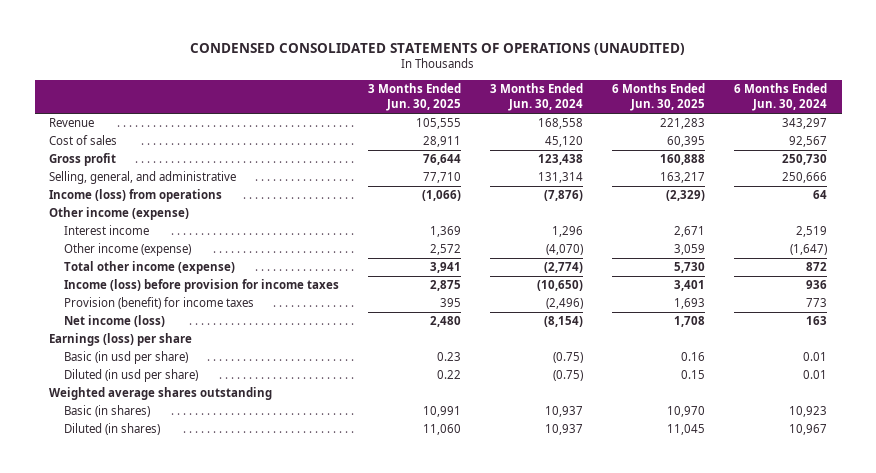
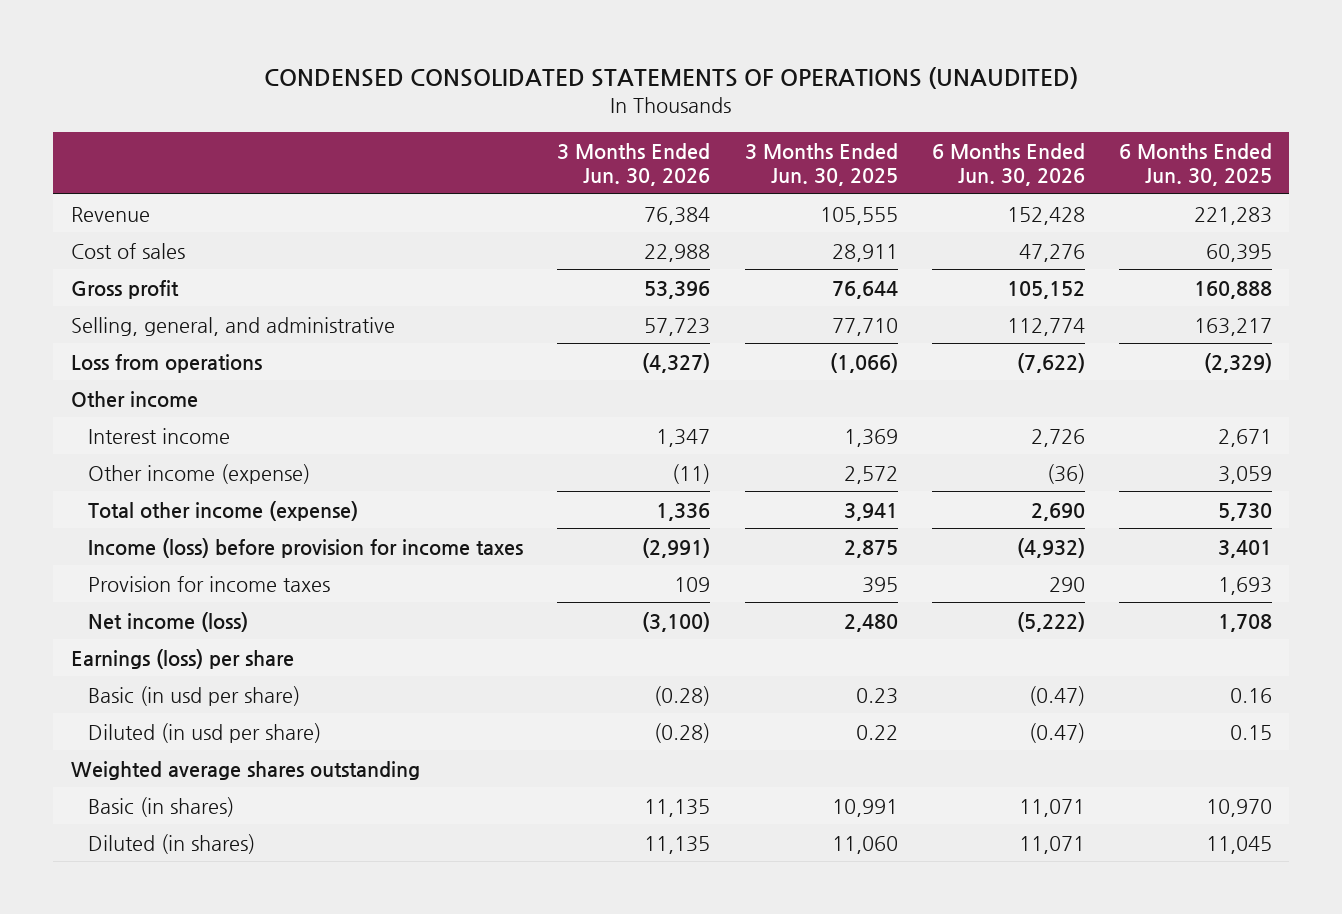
[490,83,584,112] 3 Months Ended Jun. 30, 2024 -> none
[734,83,828,112] 6 Months Ended Jun. 30, 2024 -> none
none -> [557,142,711,187] 3 Months Ended Jun. 30, 2026
none -> [931,142,1085,187] 6 Months Ended Jun. 30, 2026
[49,189,223,203] Income (loss) from operations -> [70,353,262,373] Loss from operations
[49,207,190,221] Other income (expense) -> [70,390,198,408] Other income
[64,297,255,310] Provision (benefit) for income taxes -> [88,575,331,592] Provision for income taxes

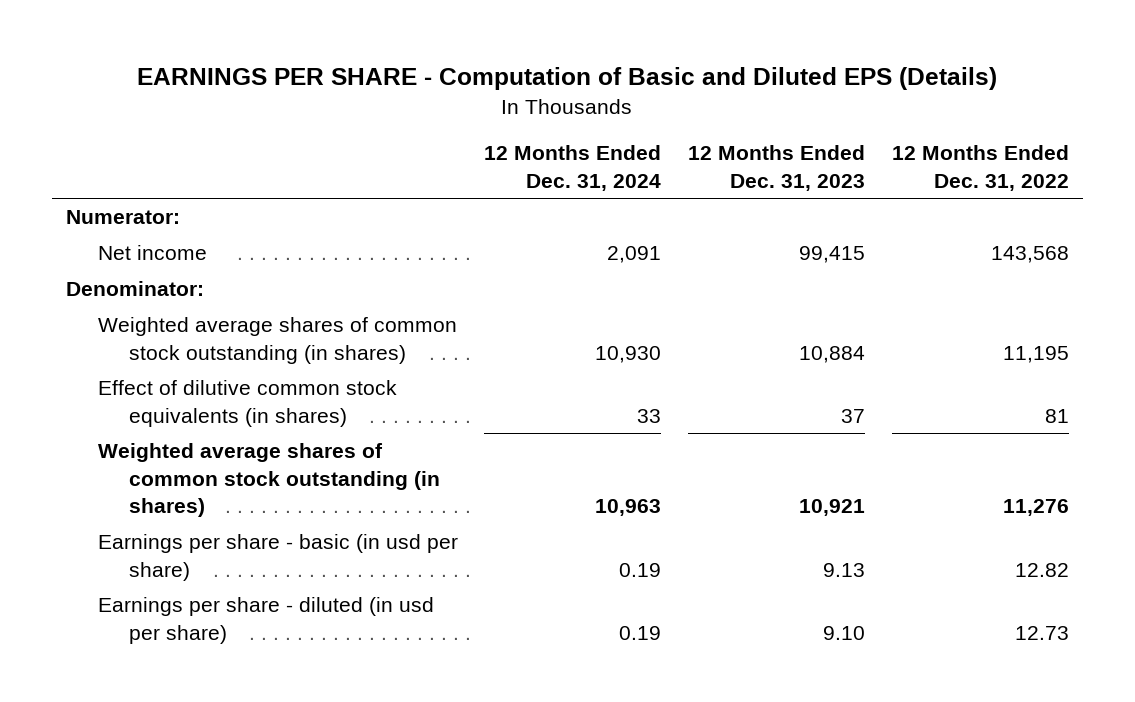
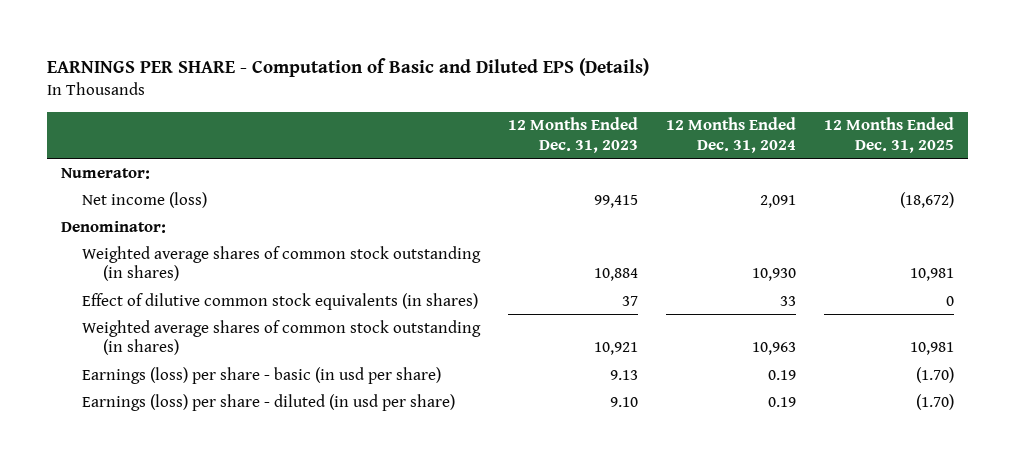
[892,145,1070,191] 12 Months Ended Dec. 31, 2022 -> none
none -> [824,117,955,153] 12 Months Ended Dec. 31, 2025
[97,245,207,261] Net income -> [82,191,208,208] Net income (loss)
[97,534,458,581] Earnings per share - basic (in usd per share) -> [82,366,442,384] Earnings (loss) per share - basic (in usd per share)
[97,597,434,644] Earnings per share - diluted (in usd per share) -> [82,393,456,411] Earnings (loss) per share - diluted (in usd per share)

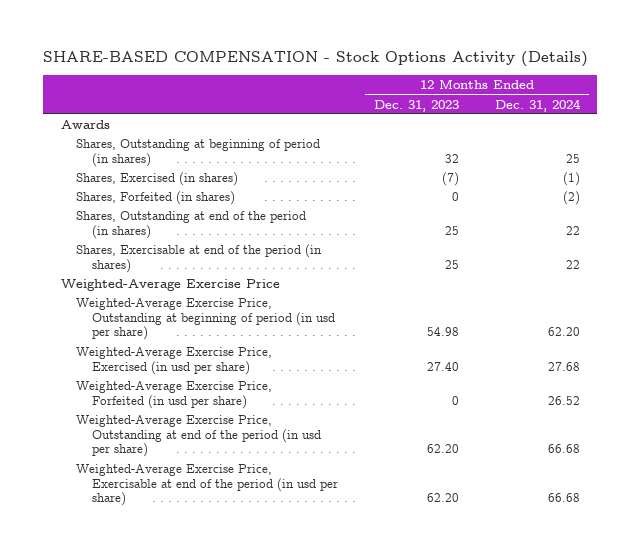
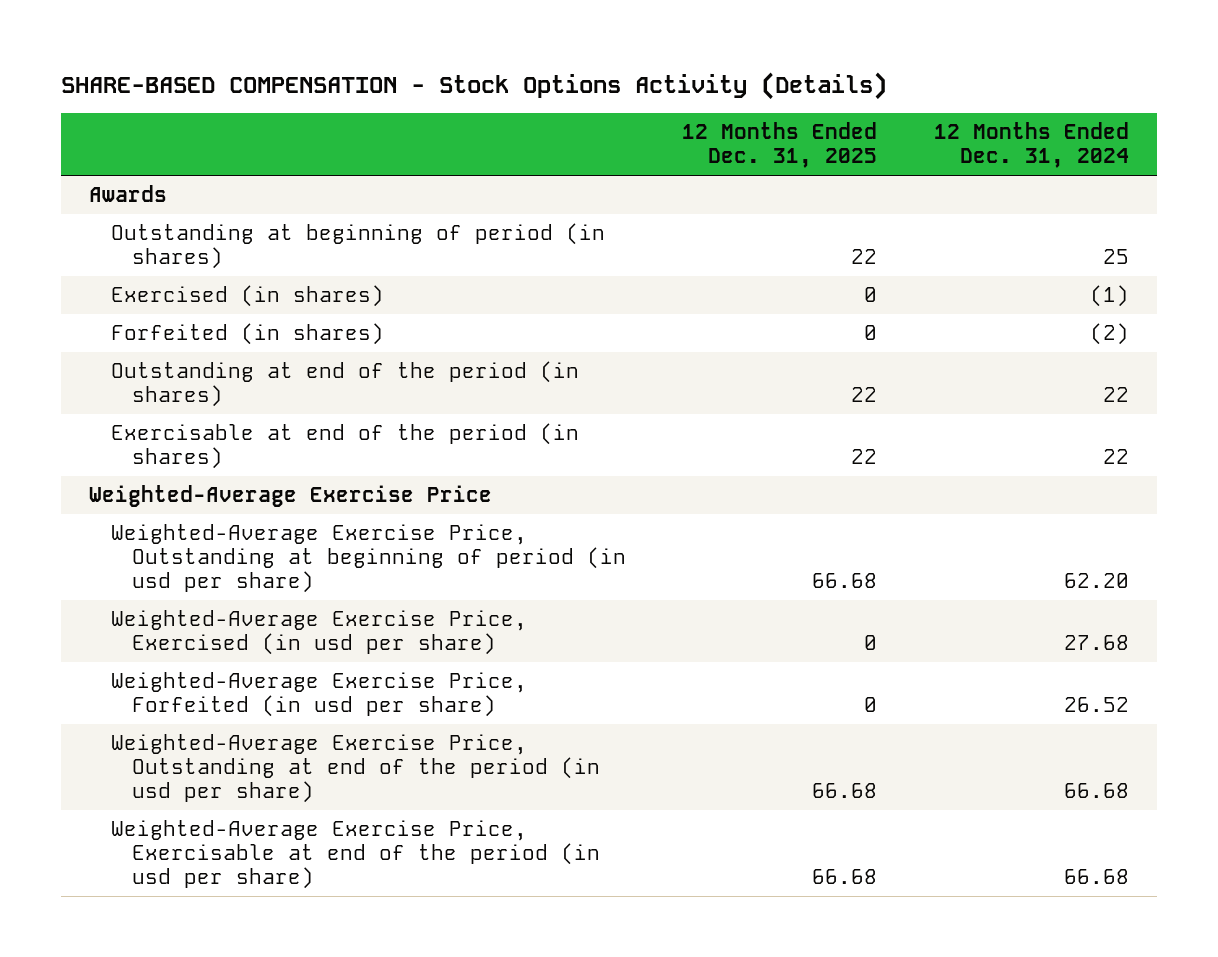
[373,99,459,112] Dec. 31, 2023 -> none
none -> [682,122,878,169] 12 Months Ended Dec. 31, 2025
[76,139,321,167] Shares, Outstanding at beginning of period (in shares) -> [110,223,605,270] Outstanding at beginning of period (in shares)
[76,172,239,187] Shares, Exercised (in shares) -> [110,285,384,308] Exercised (in shares)
[76,191,236,206] Shares, Forfeited (in shares) -> [110,323,384,346] Forfeited (in shares)
[76,211,307,239] Shares, Outstanding at end of the period (in shares) -> [110,361,579,408] Outstanding at end of the period (in shares)
[76,244,323,273] Shares, Exercisable at end of the period (in shares) -> [110,423,579,470] Exercisable at end of the period (in shares)

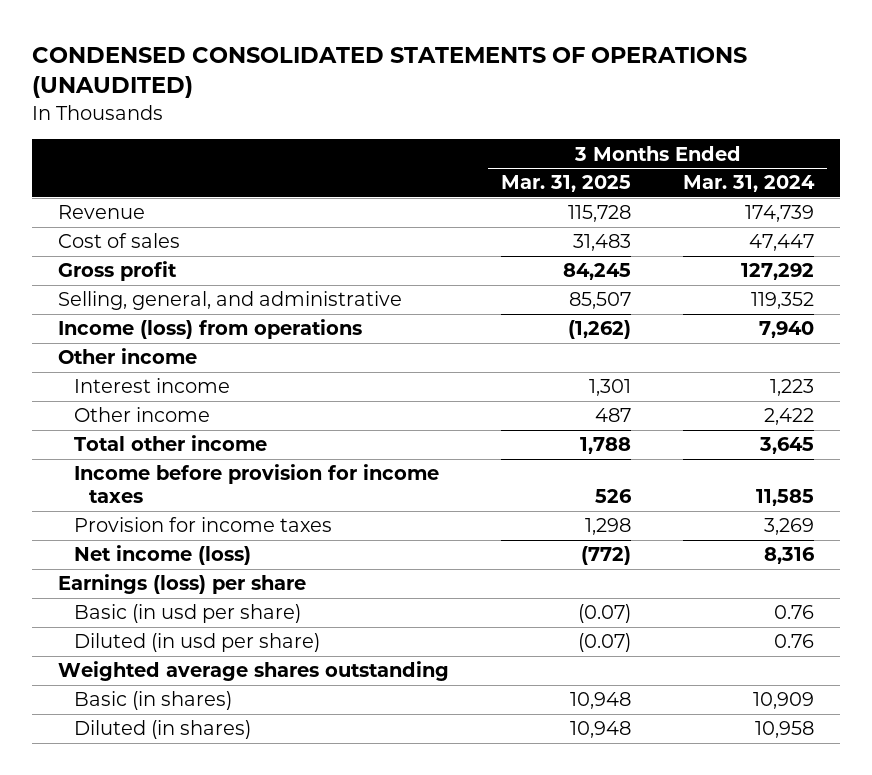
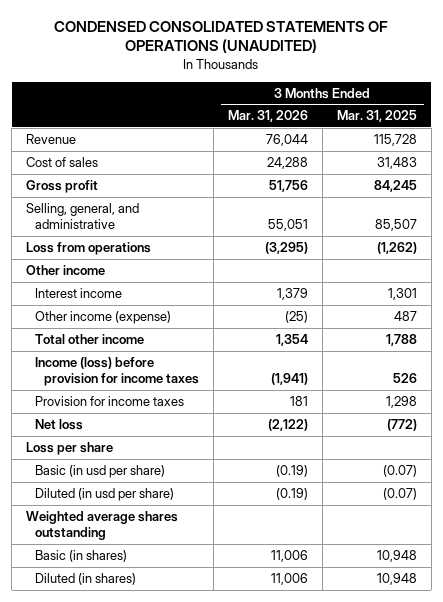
[683,175,816,193] Mar. 31, 2024 -> none
none -> [228,110,309,123] Mar. 31, 2026
[58,319,363,340] Income (loss) from operations -> [25,242,151,256] Loss from operations
[73,407,210,423] Other income -> [35,311,172,325] Other income (expense)
[73,464,439,504] Income before provision for income taxes -> [35,357,200,386] Income (loss) before provision for income taxes
[73,545,251,566] Net income (loss) -> [35,419,84,431] Net loss
[58,574,307,595] Earnings (loss) per share -> [25,442,113,456] Loss per share

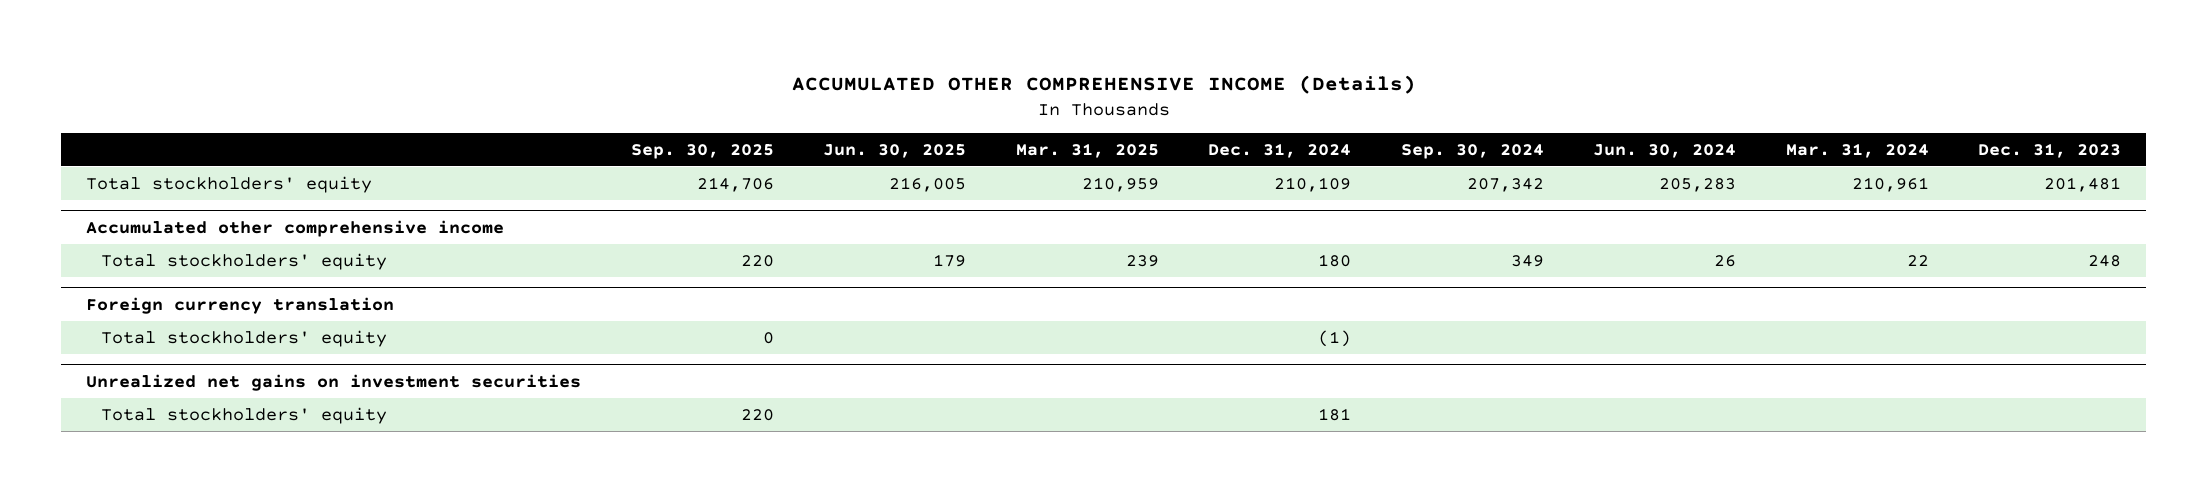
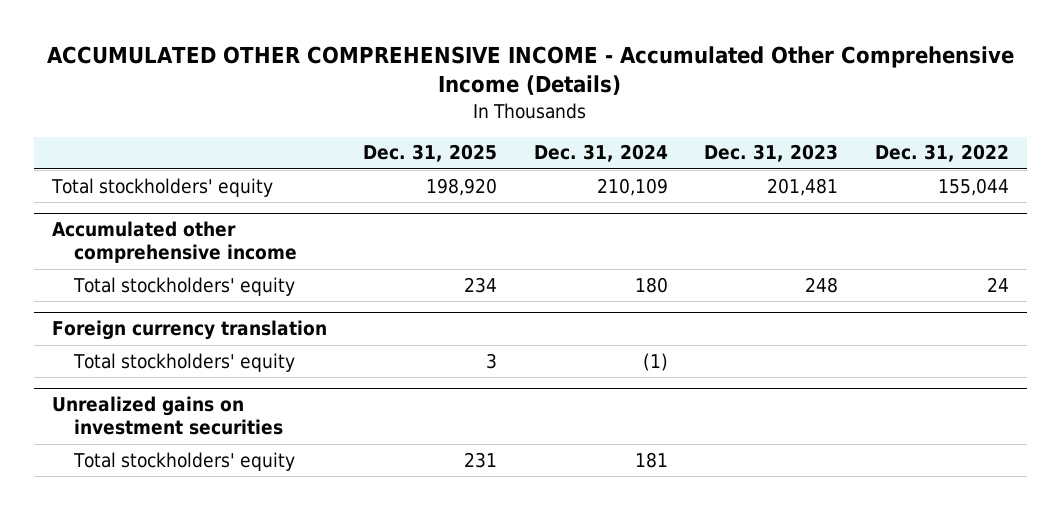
[791,74,1416,94] ACCUMULATED OTHER COMPREHENSIVE INCOME (Details) -> [47,45,1015,96] ACCUMULATED OTHER COMPREHENSIVE INCOME - Accumulated Other Comprehensive Income (Details)
[630,143,774,159] Sep. 30, 2025 -> none
[823,143,967,158] Jun. 30, 2025 -> none
[1015,142,1159,158] Mar. 31, 2025 -> none
[1400,143,1544,159] Sep. 30, 2024 -> none
[1593,143,1737,158] Jun. 30, 2024 -> none
[1785,142,1929,158] Mar. 31, 2024 -> none
none -> [363,144,498,163] Dec. 31, 2025
none -> [875,144,1010,163] Dec. 31, 2022
[86,373,582,391] Unrealized net gains on investment securities -> [51,396,283,436] Unrealized gains on investment securities

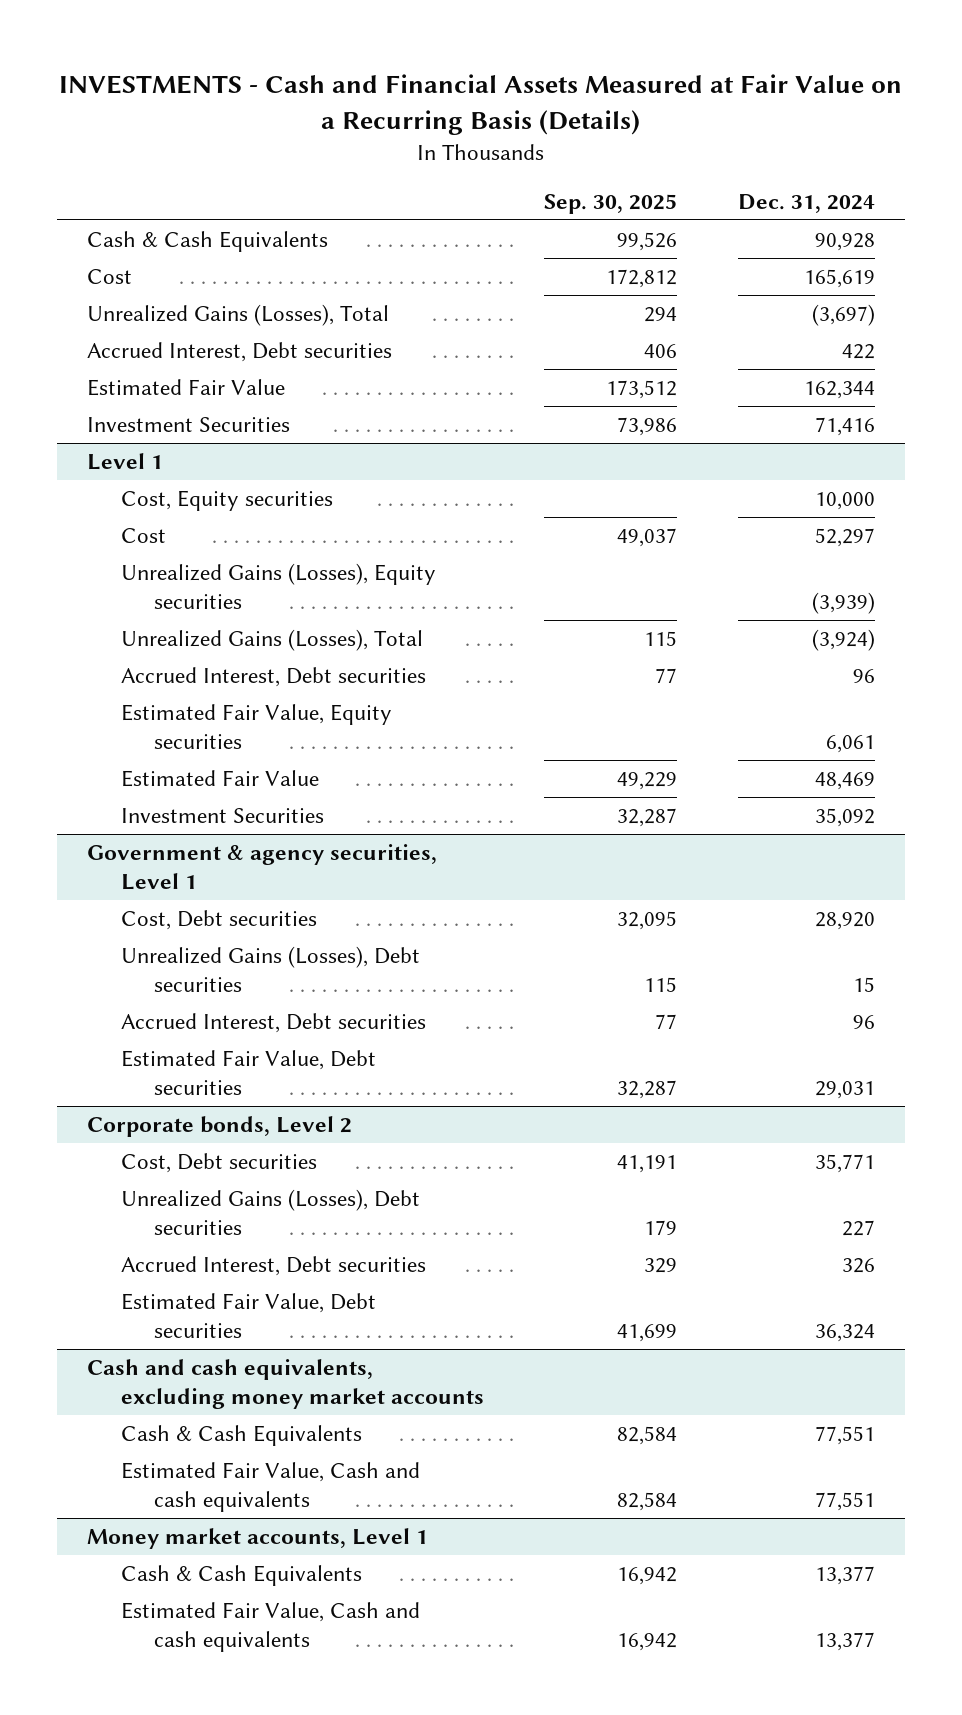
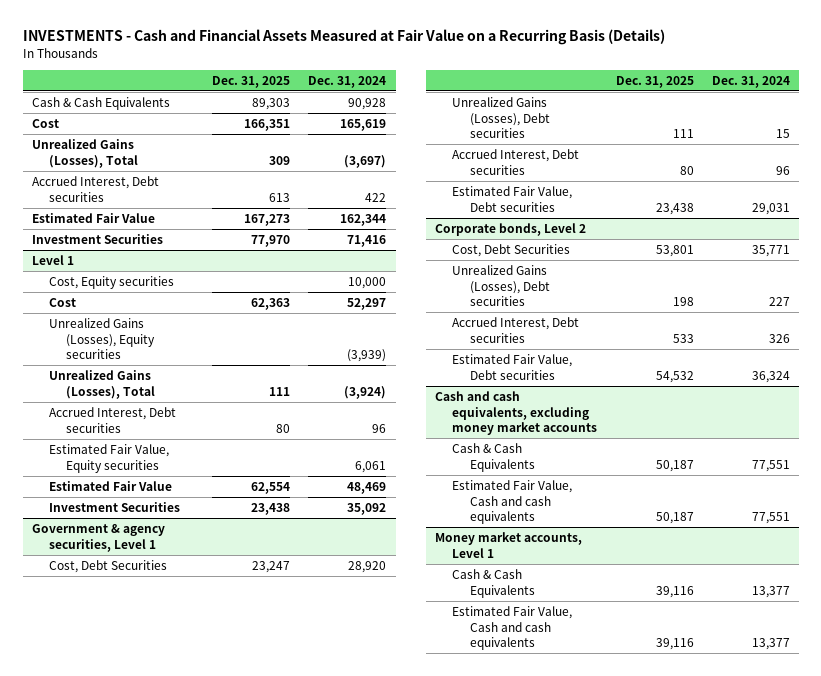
[544,193,678,214] Sep. 30, 2025 -> none
none -> [212,75,291,88] Dec. 31, 2025
[120,909,317,930] Cost, Debt securities -> [48,559,167,573] Cost, Debt Securities
[120,1152,317,1173] Cost, Debt securities -> [452,243,571,257] Cost, Debt Securities

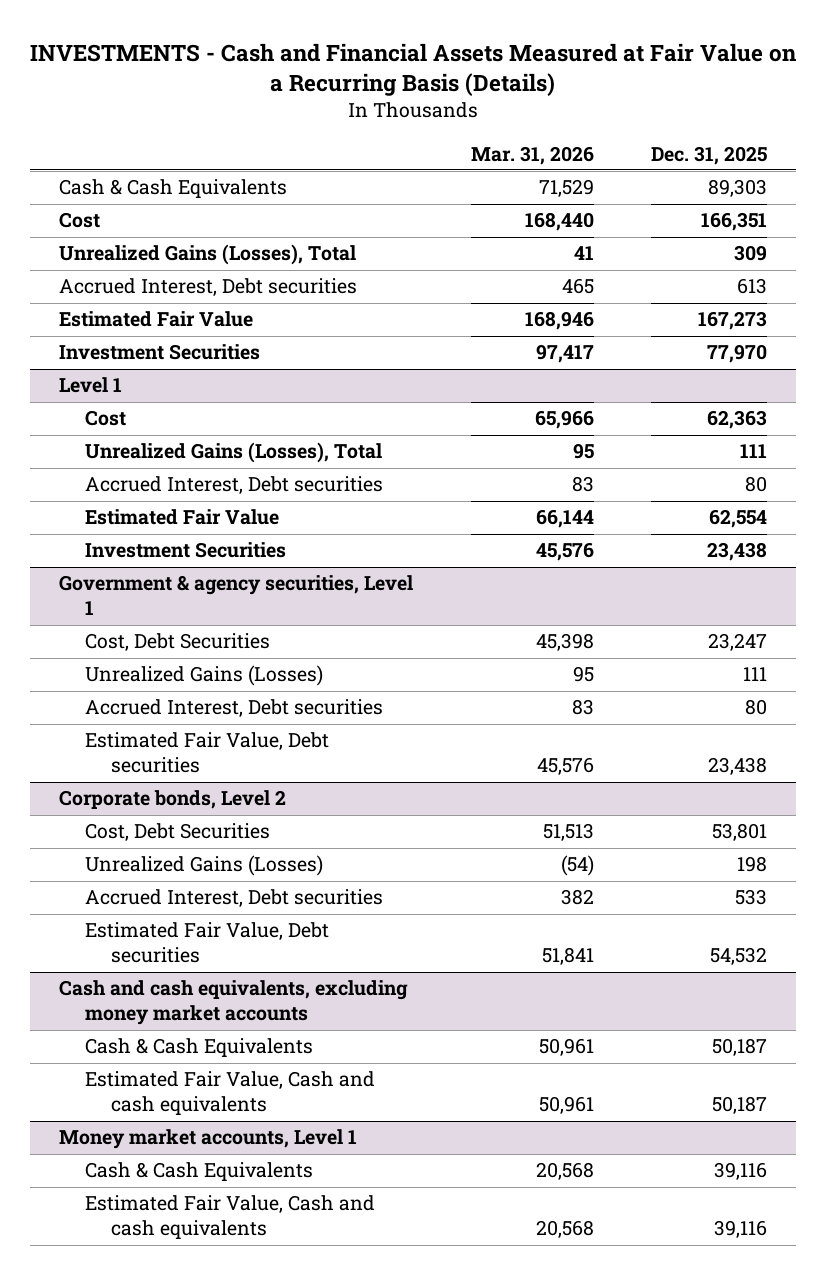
[308,75,387,88] Dec. 31, 2024 -> none
none -> [470,145,594,165] Mar. 31, 2026
[48,275,174,289] Cost, Equity securities -> none
[48,317,156,360] Unrealized Gains (Losses), Equity securities -> none
[48,443,169,473] Estimated Fair Value, Equity securities -> none
[452,96,550,139] Unrealized Gains (Losses), Debt securities -> [85,665,324,687] Unrealized Gains (Losses)
[452,264,550,307] Unrealized Gains (Losses), Debt securities -> [85,855,324,877] Unrealized Gains (Losses)

